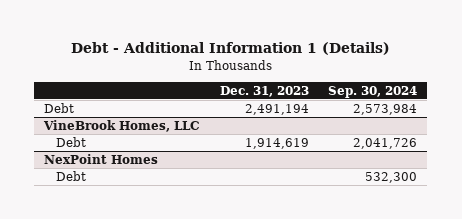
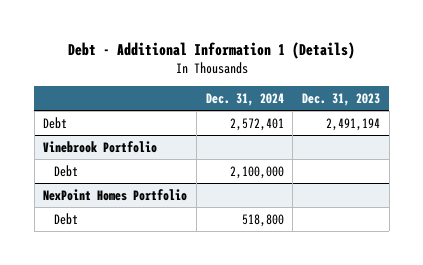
[328,85,418,98] Sep. 30, 2024 -> none
none -> [205,93,284,107] Dec. 31, 2024
[43,120,201,133] VineBrook Homes, LLC -> none
[56,137,87,148] Debt -> none
none -> [43,140,158,153] Vinebrook Portfolio
none -> [54,164,79,177] Debt
[44,154,159,165] NexPoint Homes -> [43,188,188,201] NexPoint Homes Portfolio

